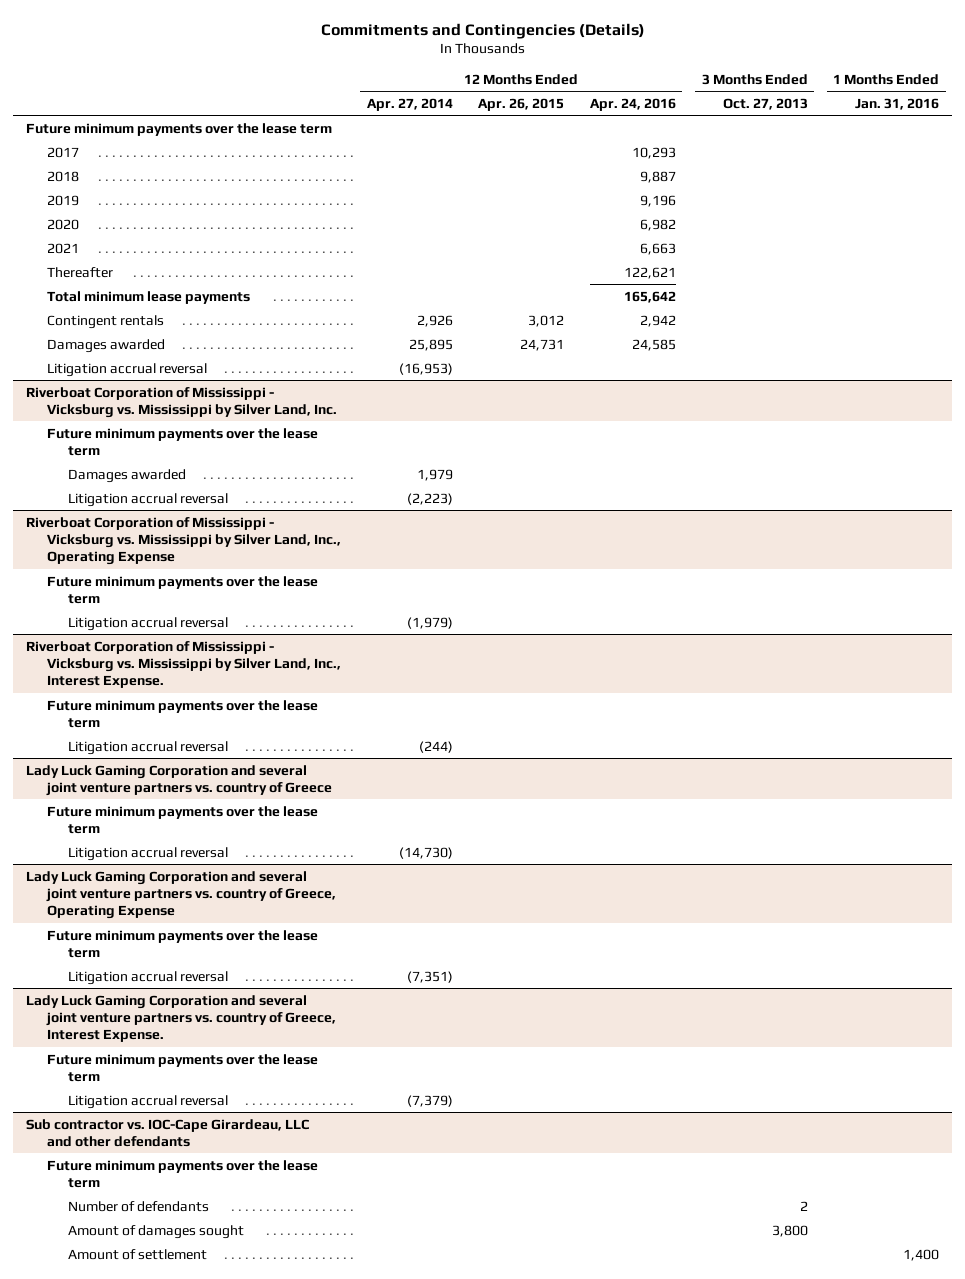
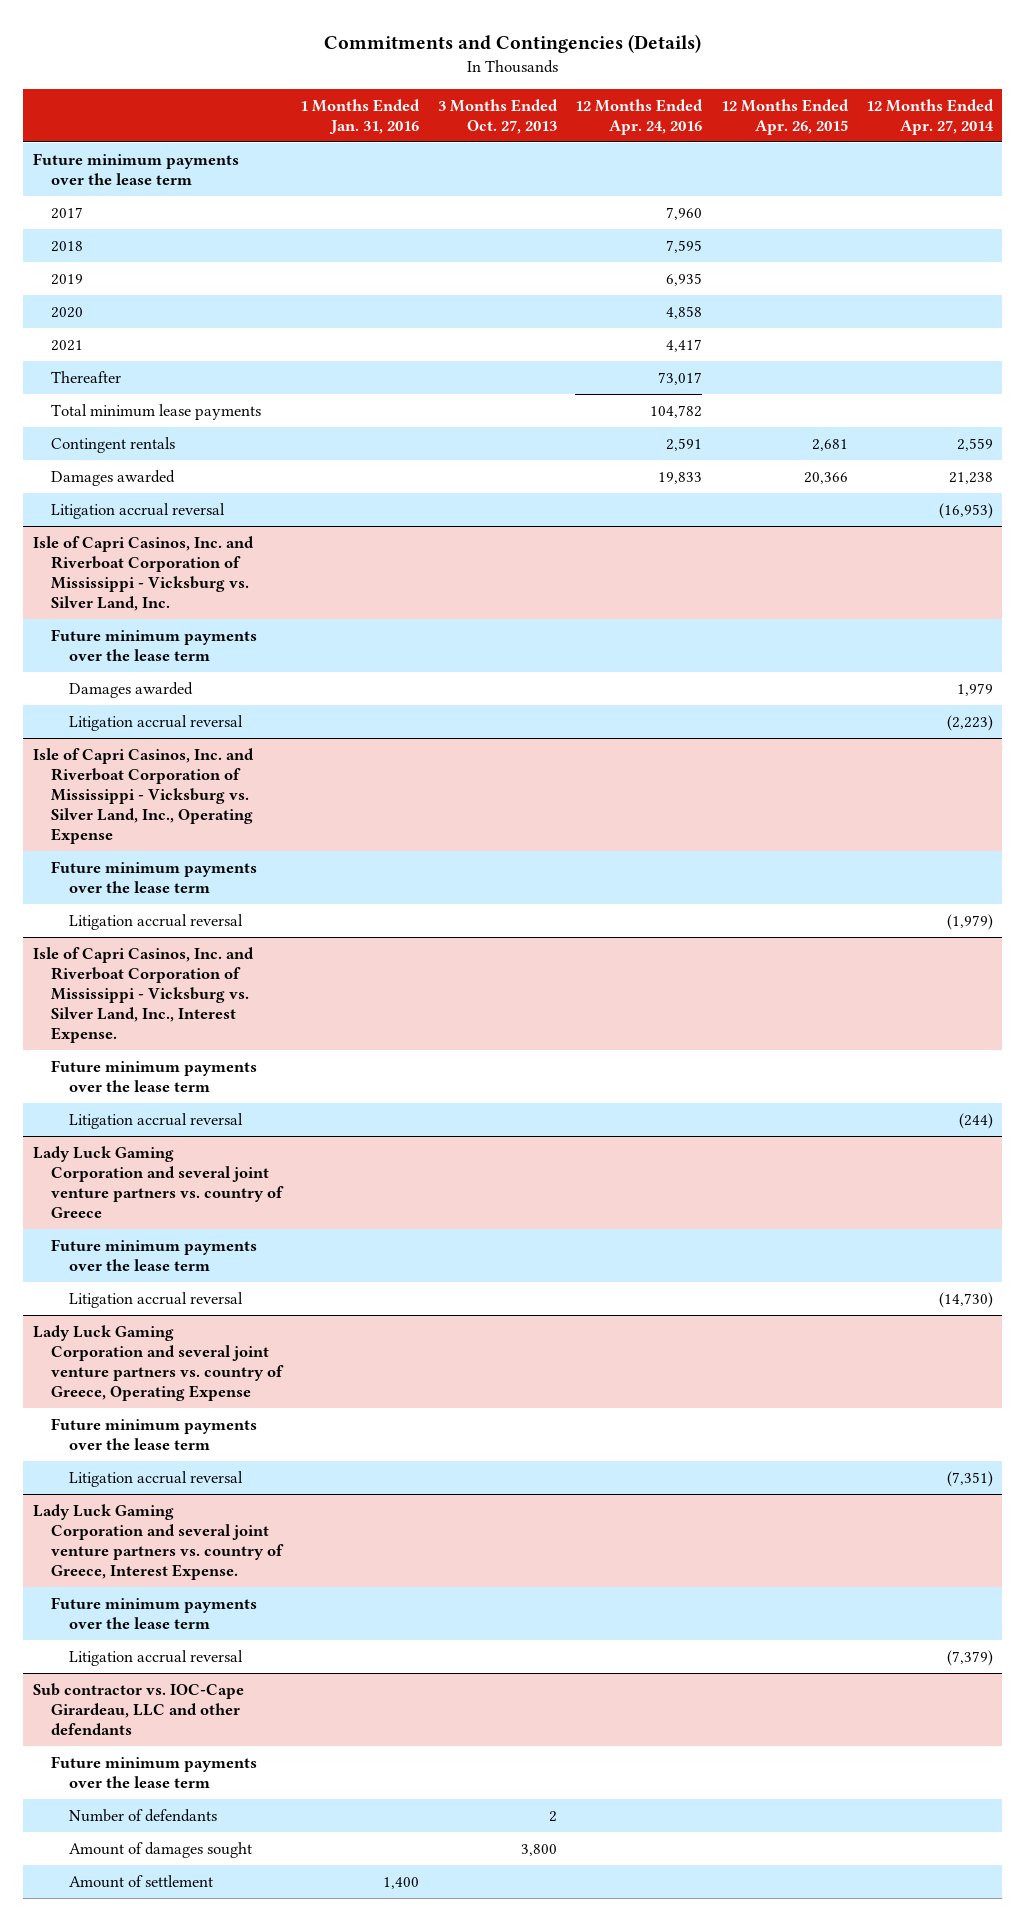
[632,146,677,159] 10,293 -> [666,206,703,220] 7,960
[640,170,677,183] 9,887 -> [666,239,703,253] 7,595
[640,194,677,207] 9,196 -> [666,272,703,286] 6,935
[640,218,677,231] 6,982 -> [666,305,703,319] 4,858
[640,242,677,255] 6,663 -> [666,338,703,352] 4,417
[624,266,677,279] 122,621 -> [658,371,703,385] 73,017
[624,290,677,303] 165,642 -> [650,404,703,418] 104,782
[416,314,453,327] 2,926 -> [957,437,994,451] 2,559
[528,314,565,327] 3,012 -> [811,438,848,451] 2,681
[640,314,677,327] 2,942 -> [666,437,703,451] 2,591
[408,338,453,351] 25,895 -> [949,471,994,484] 21,238
[520,338,565,351] 24,731 -> [803,471,848,484] 20,366
[632,338,677,351] 24,585 -> [658,471,703,484] 19,833
[26,386,338,418] Riverboat Corporation of Mississippi - Vicksburg vs. Mississippi by Silver Land, Inc. -> [32,535,254,612] Isle of Capri Casinos, Inc. and Riverboat Corporation of Mississippi - Vicksburg vs. Silver Land, Inc.
[26,516,342,566] Riverboat Corporation of Mississippi - Vicksburg vs. Mississippi by Silver Land, Inc., Operating Expense -> [32,747,254,845] Isle of Capri Casinos, Inc. and Riverboat Corporation of Mississippi - Vicksburg vs. Silver Land, Inc., Operating Expense
[26,640,342,689] Riverboat Corporation of Mississippi - Vicksburg vs. Mississippi by Silver Land, Inc., Interest Expense. -> [32,946,254,1044] Isle of Capri Casinos, Inc. and Riverboat Corporation of Mississippi - Vicksburg vs. Silver Land, Inc., Interest Expense.

